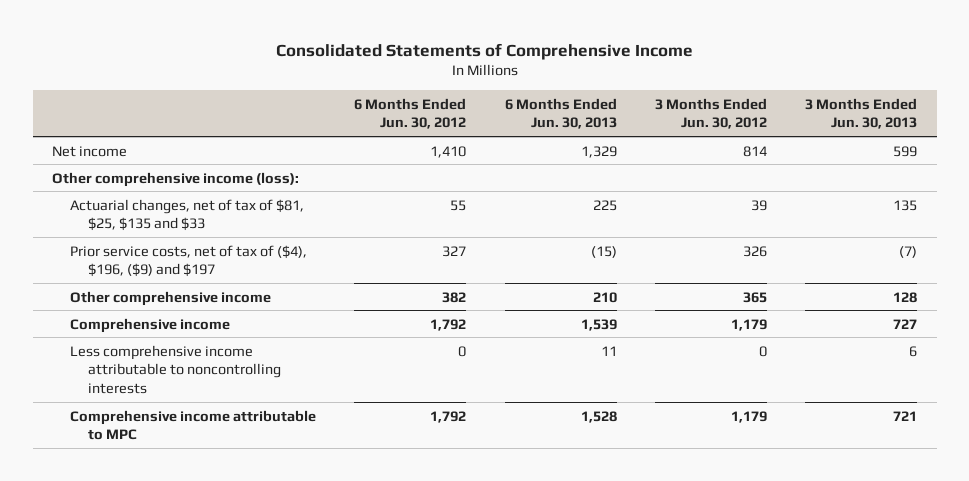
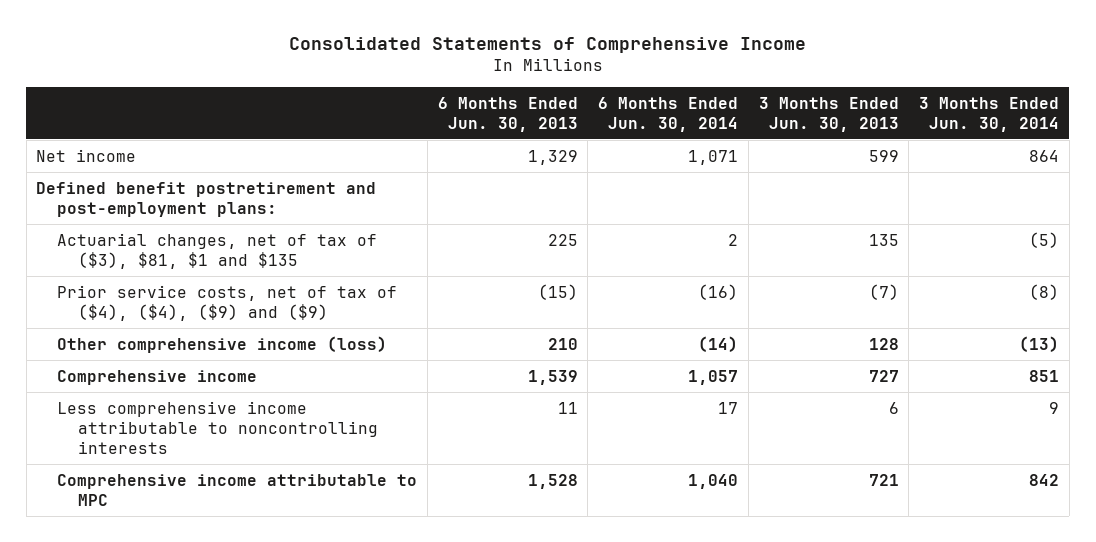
[354,97,467,130] 6 Months Ended Jun. 30, 2012 -> none
[655,97,768,130] 3 Months Ended Jun. 30, 2012 -> none
none -> [598,96,739,132] 6 Months Ended Jun. 30, 2014
none -> [919,96,1060,132] 3 Months Ended Jun. 30, 2014
[51,171,299,187] Other comprehensive income (loss): -> none
none -> [36,181,377,217] Defined benefit postretirement and post-employment plans:
[69,198,304,232] Actuarial changes, net of tax of $81, $25, $135 and $33 -> [57,232,378,269] Actuarial changes, net of tax of ($3), $81, $1 and $135
[69,244,307,278] Prior service costs, net of tax of ($4), $196, ($9) and $197 -> [57,284,398,321] Prior service costs, net of tax of ($4), ($4), ($9) and ($9)
[69,290,271,306] Other comprehensive income -> [57,335,388,353] Other comprehensive income (loss)

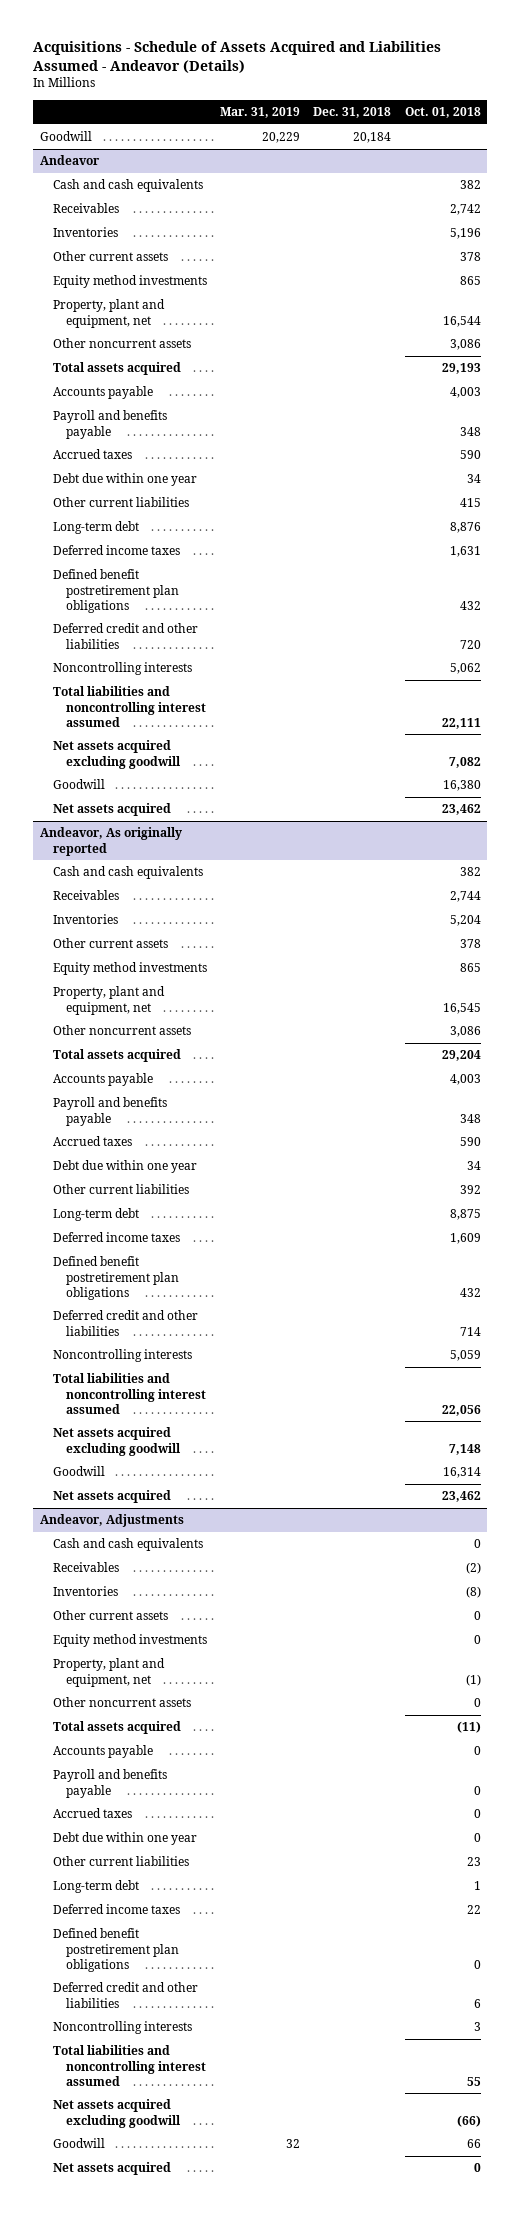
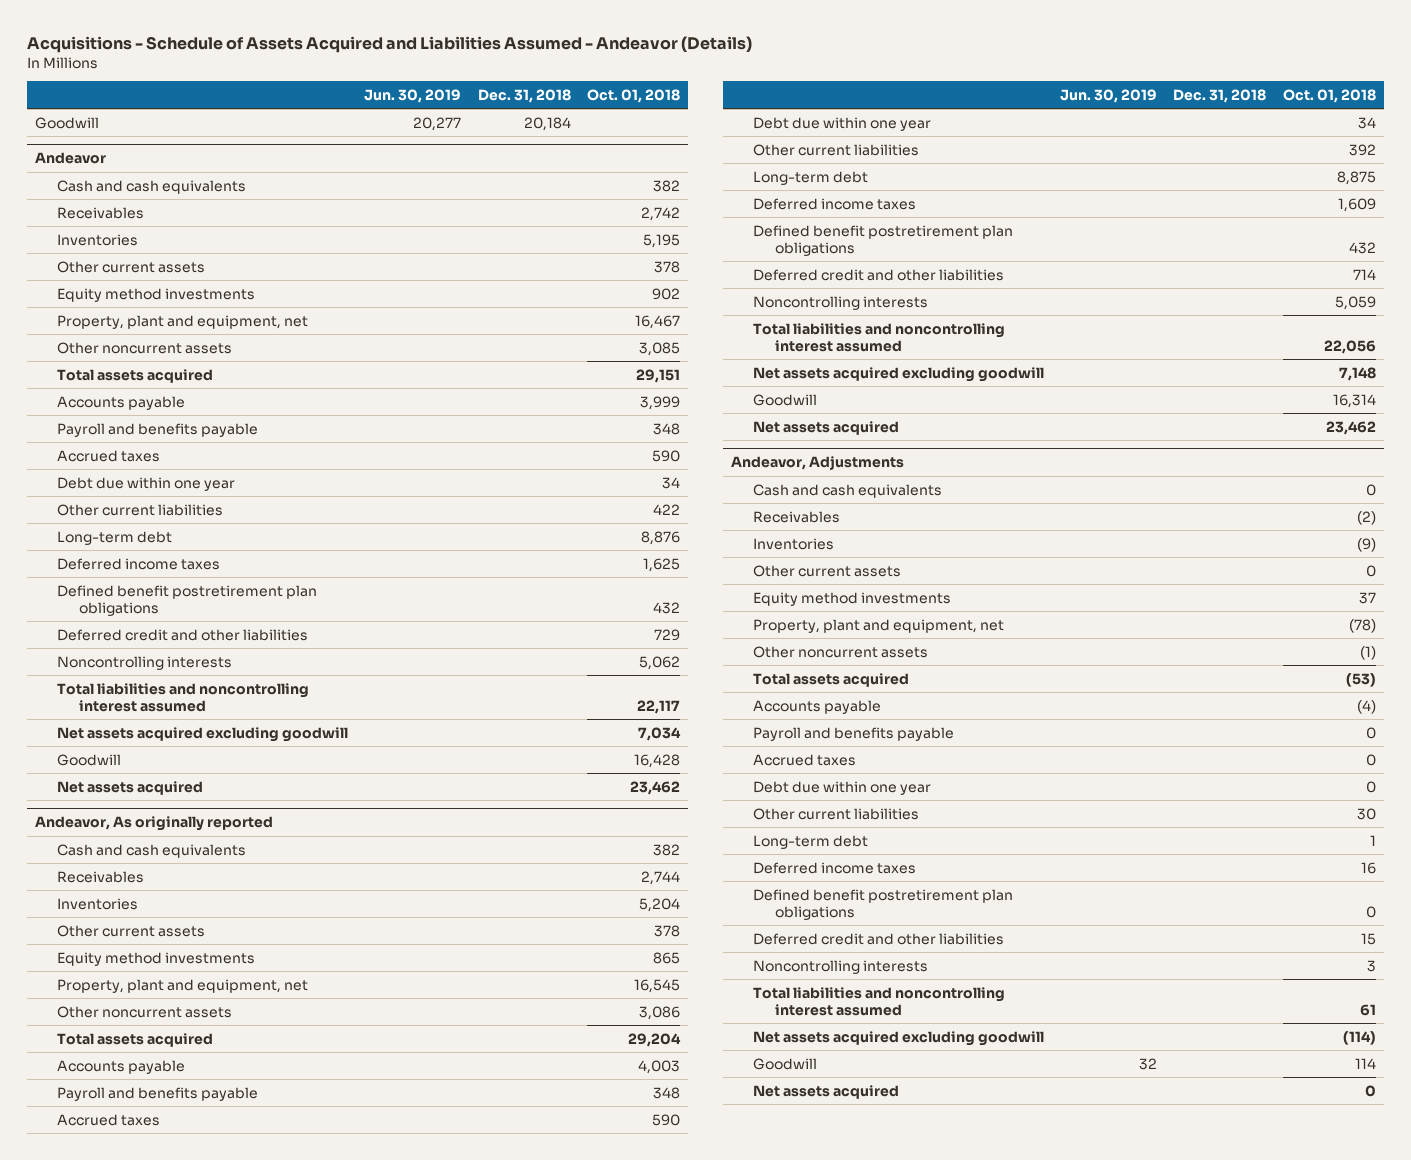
[220,106,301,118] Mar. 31, 2019 -> none
none -> [364,89,462,104] Jun. 30, 2019
[449,228,481,240] 5,196 -> [642,233,680,248] 5,195
[459,276,481,286] 865 -> [651,287,680,300] 902
[442,315,481,327] 16,544 -> [634,314,680,329] 16,467
[449,339,481,351] 3,086 -> [638,341,680,356] 3,085
[441,363,481,375] 29,193 -> [635,368,680,383] 29,151
[449,387,481,399] 4,003 -> [639,395,680,410] 3,999
[459,498,481,508] 415 -> [652,503,680,515] 422
[449,546,481,558] 1,631 -> [642,557,680,572] 1,625
[459,639,481,649] 720 -> [653,628,680,641] 729
[441,717,481,729] 22,111 -> [636,700,680,715] 22,117
[448,756,481,768] 7,082 -> [637,726,681,741] 7,034
[442,780,481,792] 16,380 -> [633,753,680,768] 16,428
[465,1586,481,1599] (8) -> [1356,537,1376,552] (9)
[473,1635,481,1645] 0 -> [1358,591,1376,604] 37
[465,1673,481,1686] (1) -> [1348,618,1376,633] (78)
[473,1698,481,1708] 0 -> [1359,645,1376,660] (1)
[456,1721,481,1734] (11) -> [1345,672,1376,687] (53)
[473,1746,481,1756] 0 -> [1356,699,1376,714] (4)
[466,1857,481,1867] 23 -> [1356,807,1376,820] 30
[466,1905,481,1915] 22 -> [1360,861,1376,874] 16
[473,1998,481,2008] 6 -> [1360,932,1376,945] 15
[466,2076,481,2086] 55 -> [1359,1004,1376,1017] 61
[456,2114,481,2127] (66) -> [1342,1030,1376,1045] (114)
[466,2139,481,2149] 66 -> [1354,1057,1376,1069] 114

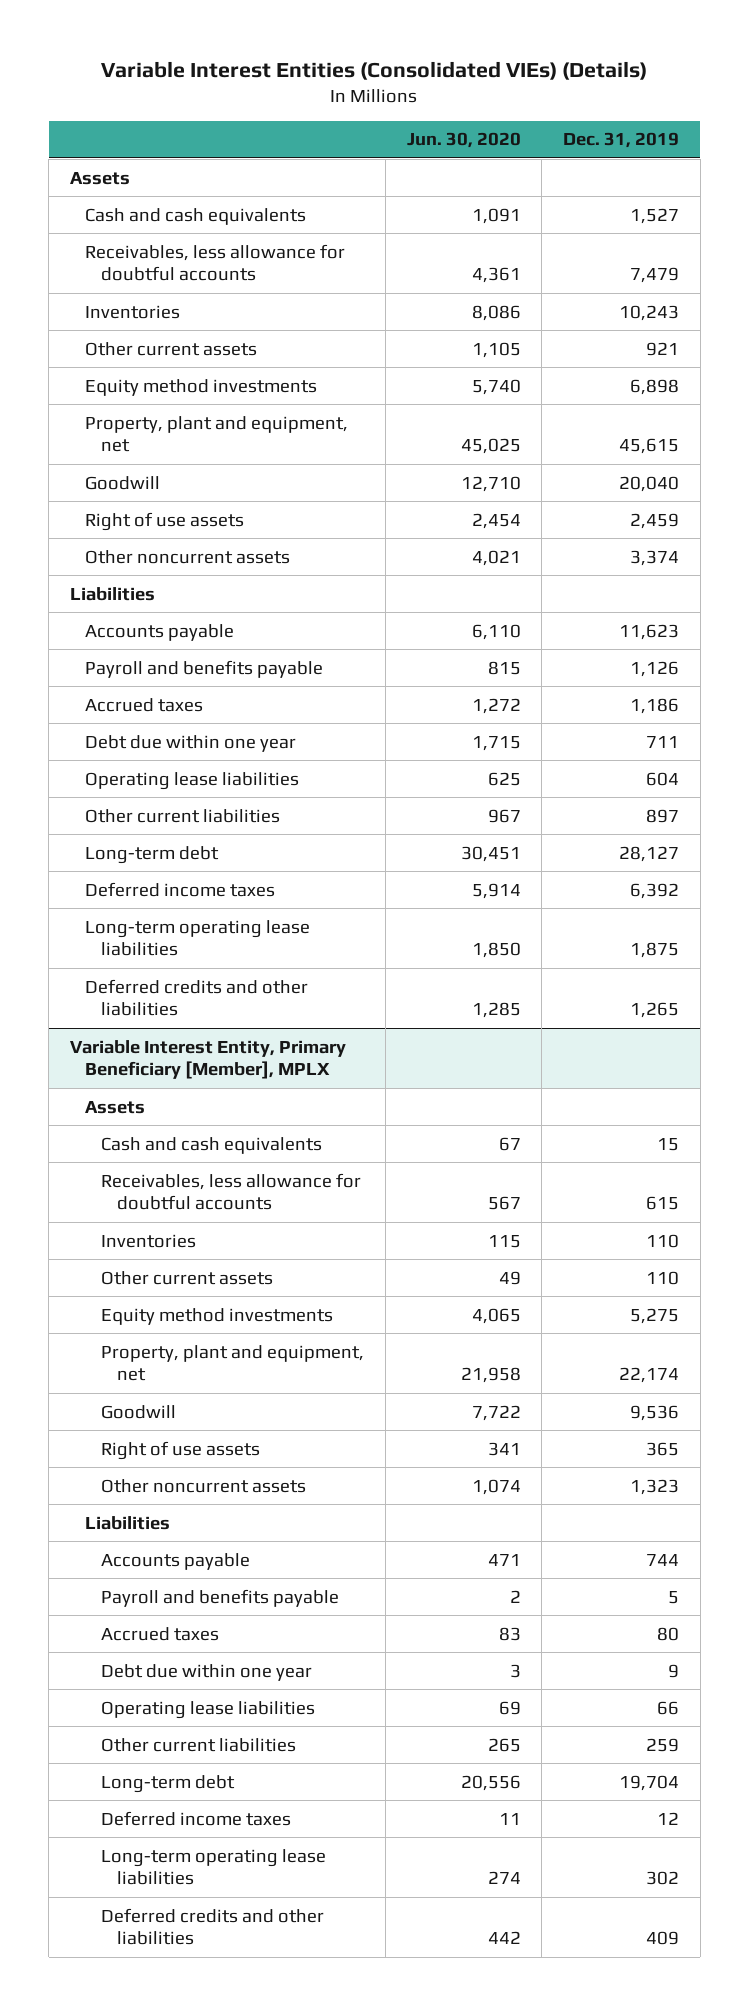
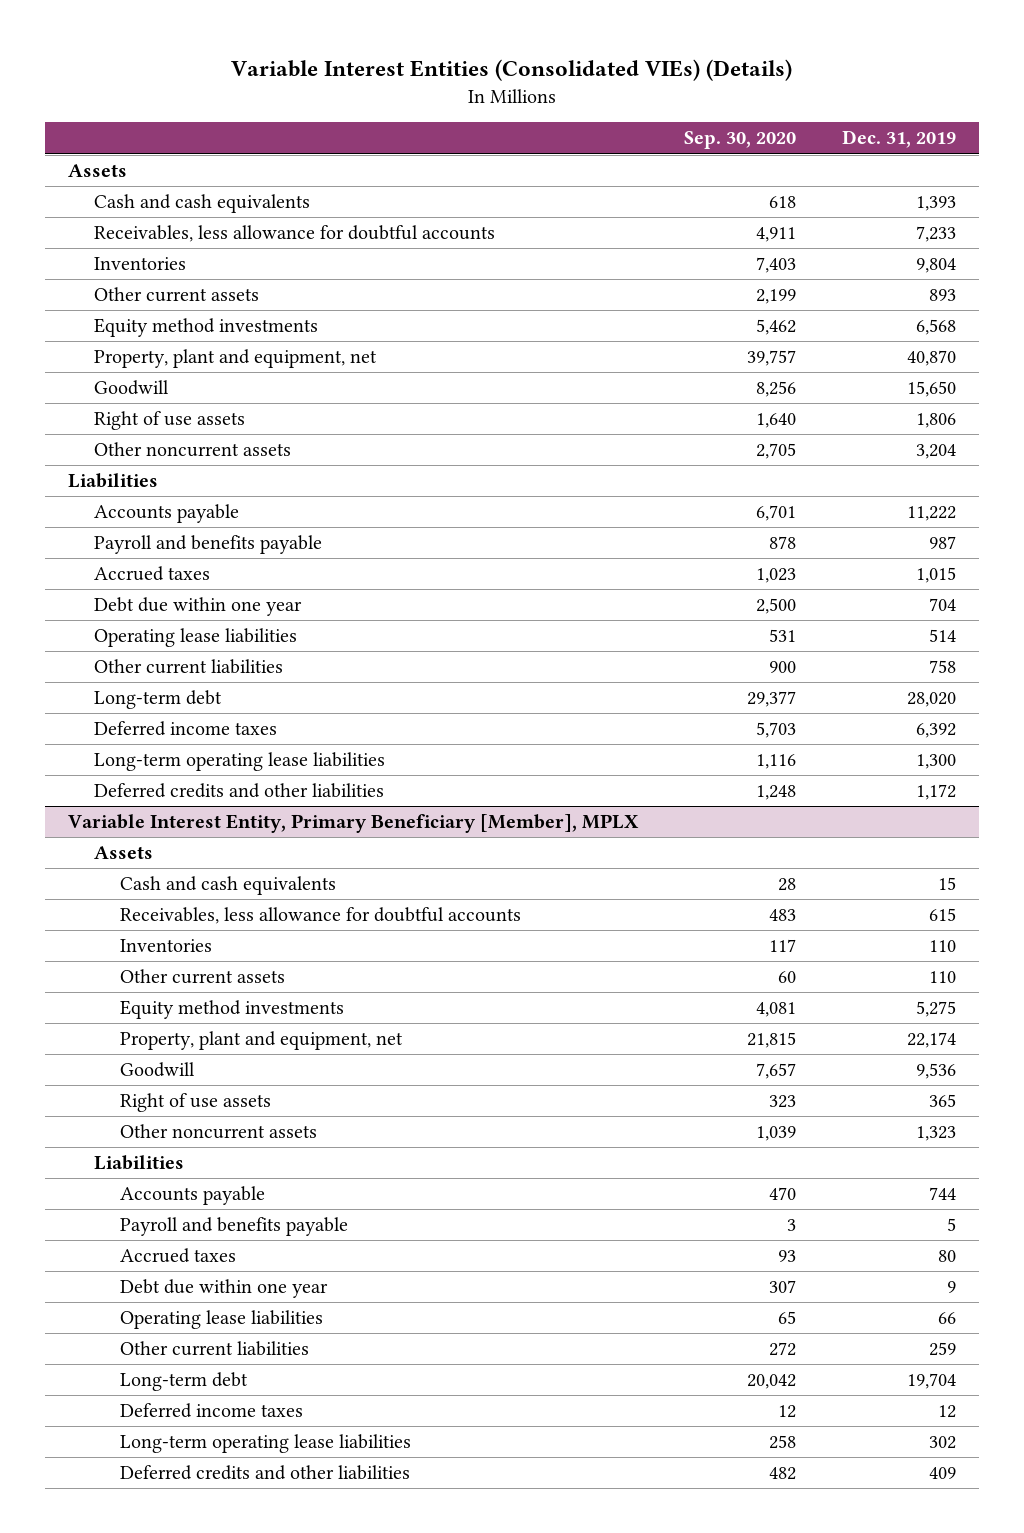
[406,132,521,149] Jun. 30, 2020 -> none
none -> [683,131,796,150] Sep. 30, 2020
[630,207,680,224] 1,527 -> [915,196,956,212] 1,393
[630,267,680,284] 7,479 -> [915,226,956,243] 7,233
[619,304,680,321] 10,243 -> [915,258,956,274] 9,804
[646,341,680,356] 921 -> [928,289,956,302] 893
[630,378,680,395] 6,898 -> [915,319,956,336] 6,568
[619,438,680,455] 45,615 -> [906,350,956,367] 40,870
[619,475,680,492] 20,040 -> [906,381,956,398] 15,650
[630,512,680,529] 2,459 -> [915,413,956,429] 1,806
[630,549,680,566] 3,374 -> [915,444,956,460] 3,204
[619,623,680,640] 11,623 -> [906,506,956,522] 11,222
[630,660,680,677] 1,126 -> [928,536,956,550] 987
[630,697,680,714] 1,186 -> [915,567,956,584] 1,015
[646,735,680,748] 711 -> [928,598,956,612] 704
[646,771,680,786] 604 -> [928,629,956,643] 514
[646,808,680,823] 897 -> [928,660,956,674] 758
[619,845,680,862] 28,127 -> [906,692,956,708] 28,020
[630,942,680,959] 1,875 -> [915,754,956,770] 1,300
[630,1002,680,1019] 1,265 -> [915,784,956,801] 1,172

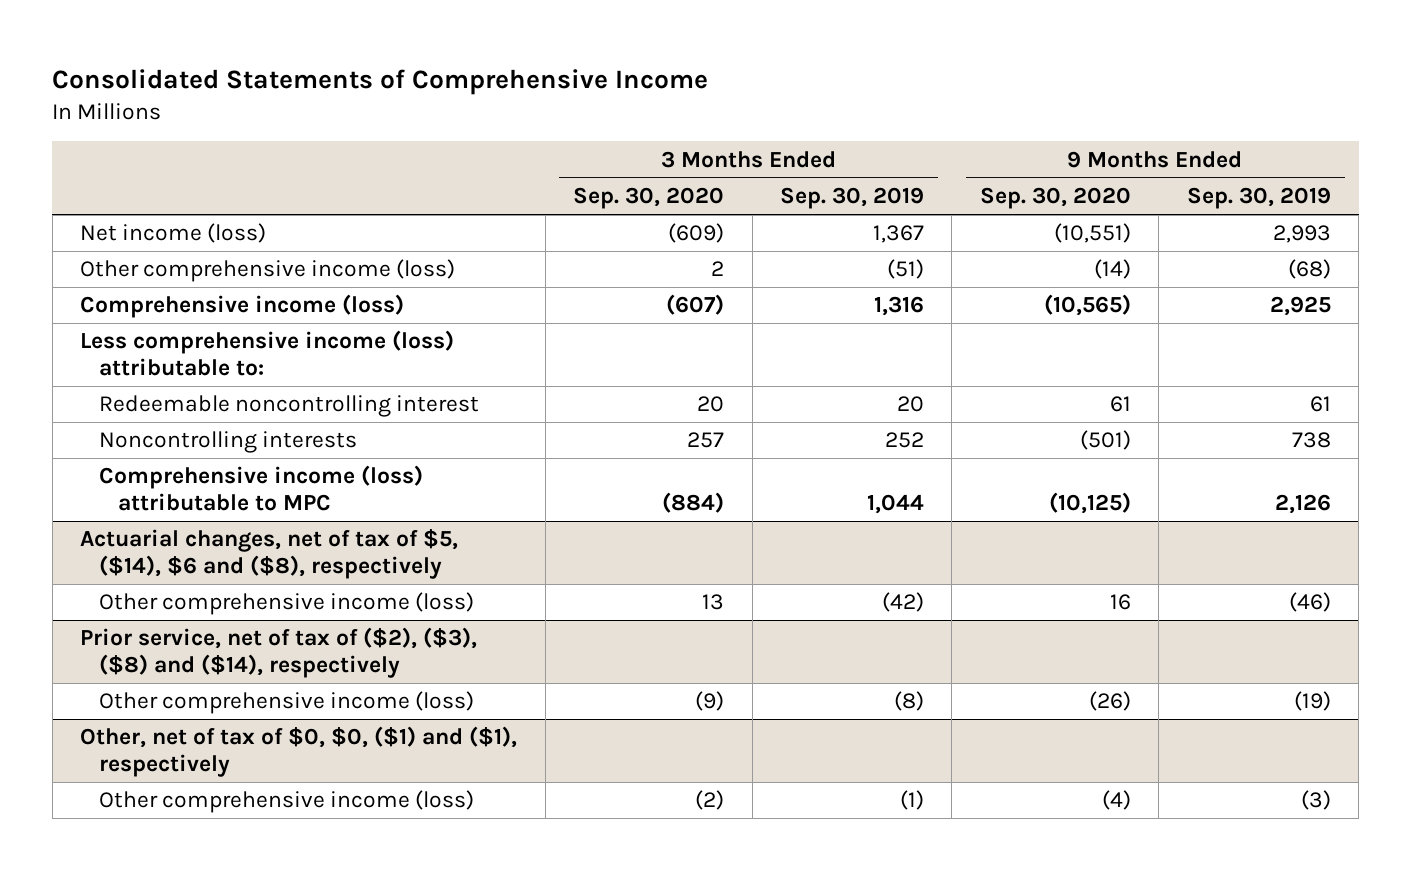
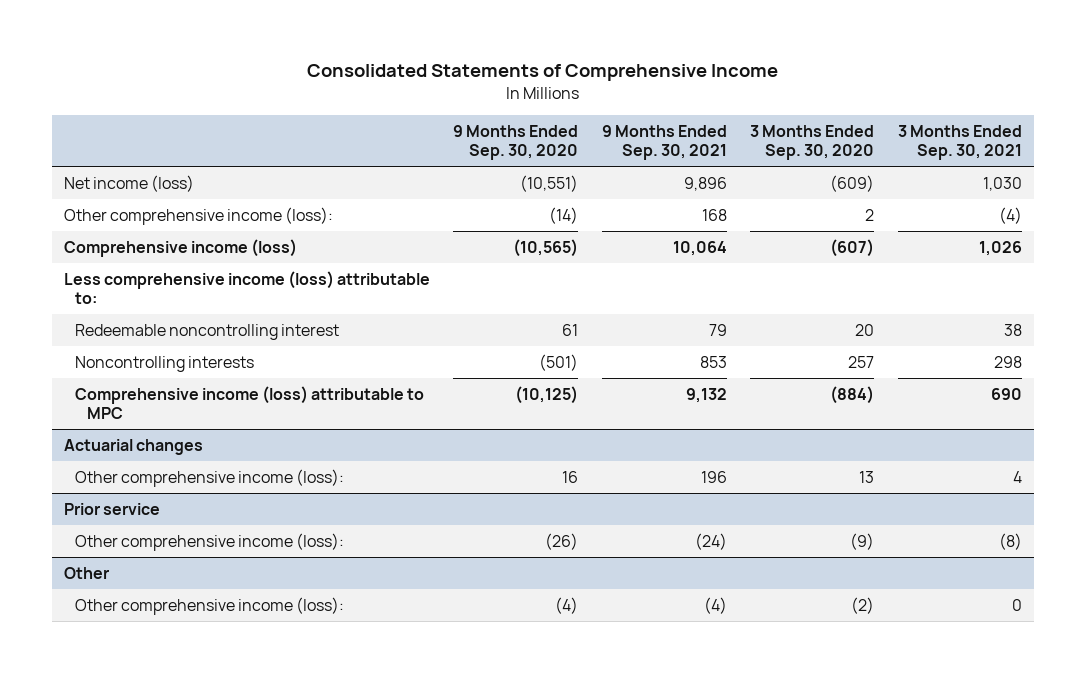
[779,187,924,210] Sep. 30, 2019 -> none
[1186,187,1331,210] Sep. 30, 2019 -> none
none -> [601,124,727,161] 9 Months Ended Sep. 30, 2021
none -> [897,124,1022,161] 3 Months Ended Sep. 30, 2021
[80,259,456,283] Other comprehensive income (loss) -> [63,206,333,225] Other comprehensive income (loss):
[80,529,459,579] Actuarial changes, net of tax of $5, ($14), $6 and ($8), respectively -> [63,438,203,455] Actuarial changes
[98,592,474,616] Other comprehensive income (loss) -> [75,468,345,487] Other comprehensive income (loss):
[80,627,478,678] Prior service, net of tax of ($2), ($3), ($8) and ($14), respectively -> [63,502,160,515] Prior service
[98,691,474,715] Other comprehensive income (loss) -> [75,532,345,551] Other comprehensive income (loss):
[80,726,518,777] Other, net of tax of $0, $0, ($1) and ($1), respectively -> [63,566,109,579] Other
[98,790,474,814] Other comprehensive income (loss) -> [75,596,345,615] Other comprehensive income (loss):

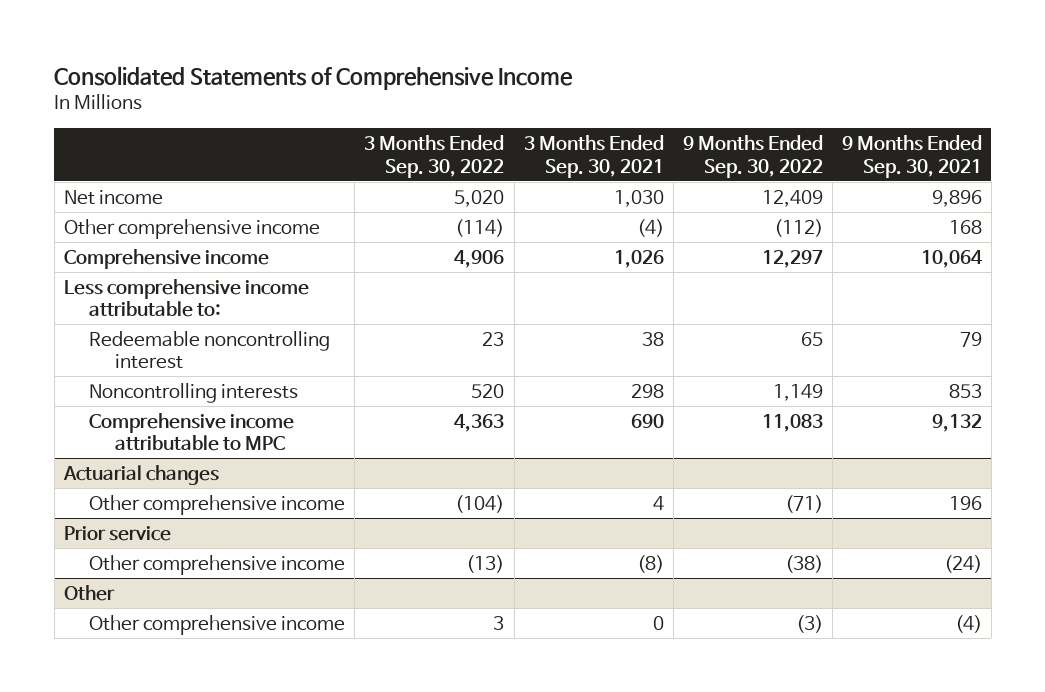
[453,124,579,161] 9 Months Ended Sep. 30, 2020 -> none
[750,124,875,161] 3 Months Ended Sep. 30, 2020 -> none
none -> [364,134,505,178] 3 Months Ended Sep. 30, 2022
none -> [682,134,823,178] 9 Months Ended Sep. 30, 2022
[63,174,194,192] Net income (loss) -> [63,189,163,205] Net income
[63,206,333,225] Other comprehensive income (loss): -> [63,218,320,239] Other comprehensive income
[63,238,297,257] Comprehensive income (loss) -> [63,248,269,269] Comprehensive income
[63,270,430,305] Less comprehensive income (loss) attributable to: -> [63,278,309,318] Less comprehensive income attributable to:
[75,385,425,420] Comprehensive income (loss) attributable to MPC -> [89,412,295,452] Comprehensive income attributable to MPC
[75,468,345,487] Other comprehensive income (loss): -> [89,494,346,515] Other comprehensive income
[75,532,345,551] Other comprehensive income (loss): -> [89,554,346,575] Other comprehensive income
[75,596,345,615] Other comprehensive income (loss): -> [89,614,346,635] Other comprehensive income

